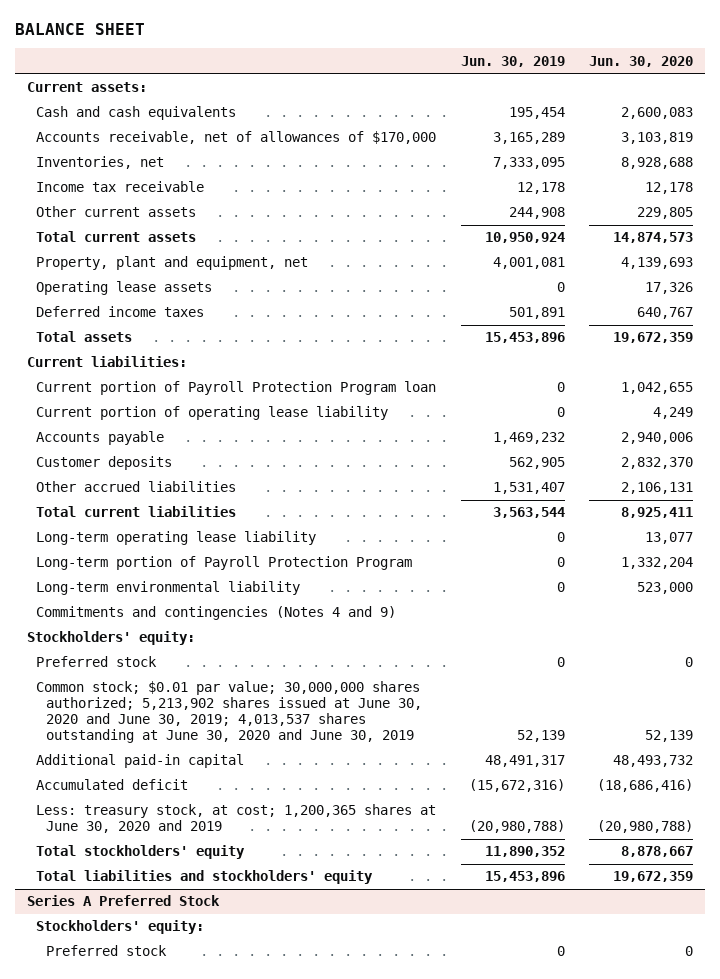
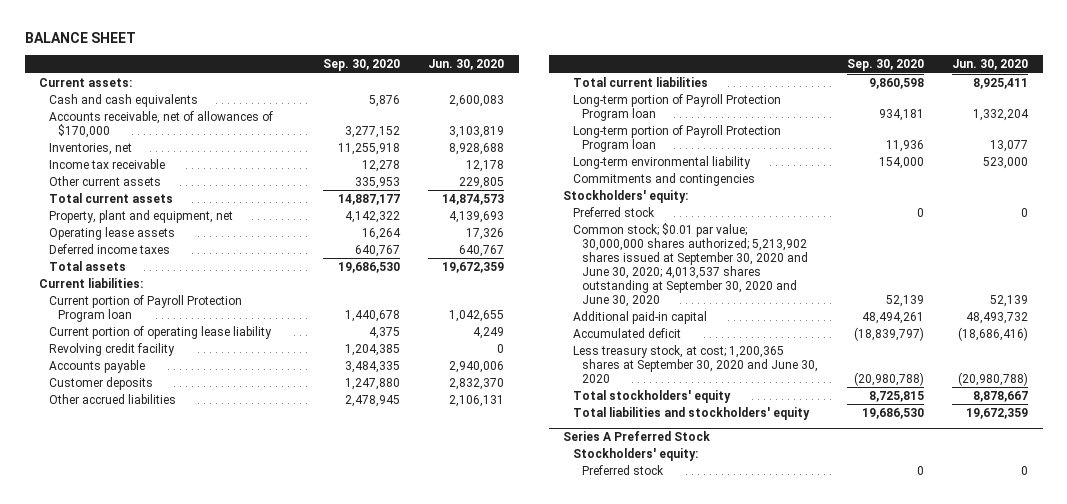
[460,55,565,67] Jun. 30, 2019 -> none
none -> [322,59,400,72] Sep. 30, 2020
none -> [48,342,175,356] Revolving credit facility
[36,531,317,546] Long-term operating lease liability -> none
none -> [572,93,781,121] Long-term portion of Payroll Protection Program loan
[36,556,413,571] Long-term portion of Payroll Protection Program -> [572,124,781,152] Long-term portion of Payroll Protection Program loan
[620,557,693,570] 1,332,204 -> [990,139,1029,152] 13,077
[36,606,397,621] Commitments and contingencies (Notes 4 and 9) -> [572,172,755,186] Commitments and contingencies
[36,681,422,743] Common stock; $0.01 par value; 30,000,000 shares authorized; 5,213,902 shares issued at June 30, 2020 and June 30, 2019; 4,013,537 shares outstanding at June 30, 2020 and June 30, 2019 -> [572,222,809,308] Common stock; $0.01 par value; 30,000,000 shares authorized; 5,213,902 shares issued at September 30, 2020 and June 30, 2020; 4,013,537 shares outstanding at September 30, 2020 and June 30, 2020
[36,804,437,834] Less: treasury stock, at cost; 1,200,365 shares at June 30, 2020 and 2019 -> [572,344,819,383] Less treasury stock, at cost; 1,200,365 shares at September 30, 2020 and June 30, 2020

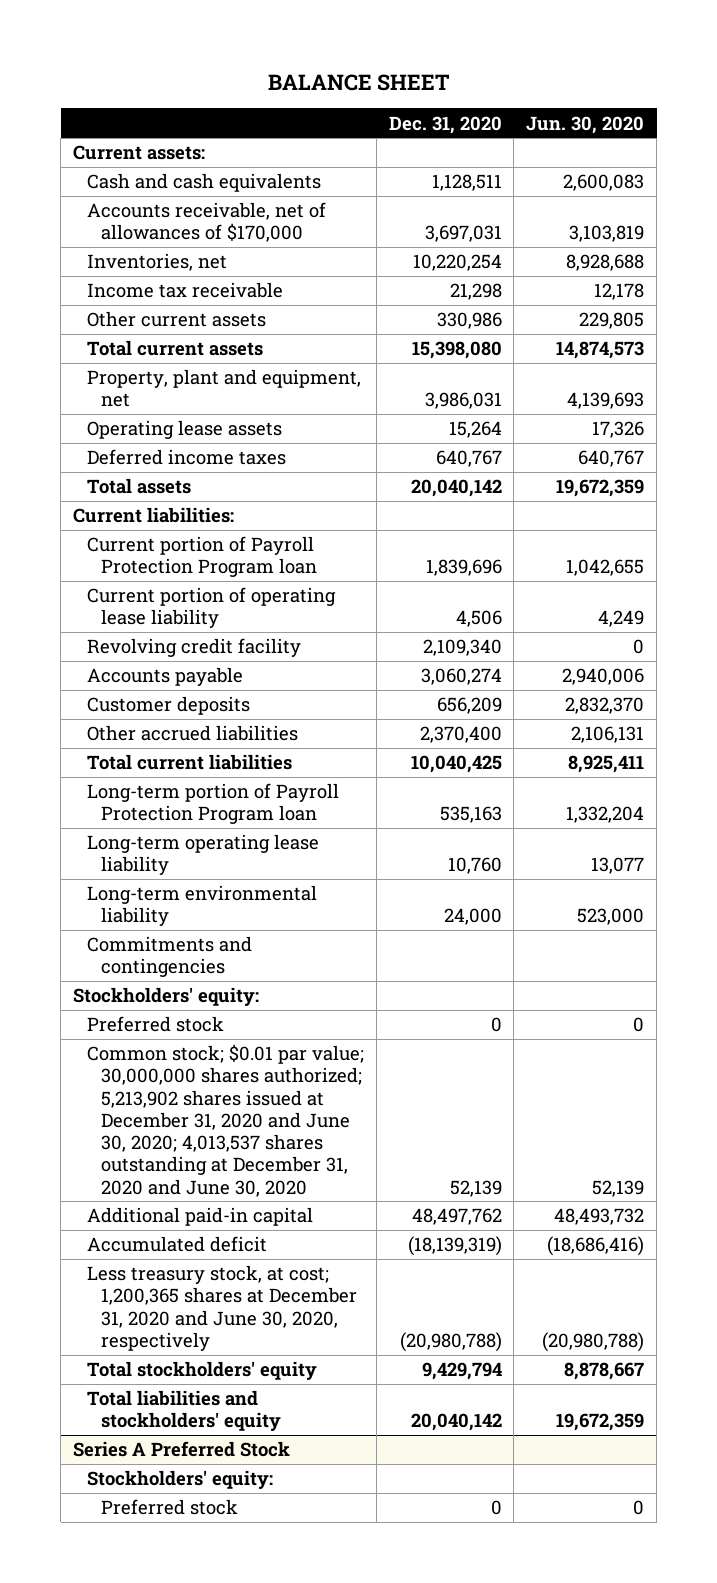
[322,59,400,72] Sep. 30, 2020 -> none
none -> [388,115,502,134] Dec. 31, 2020
[572,124,781,152] Long-term portion of Payroll Protection Program loan -> [86,834,319,876] Long-term operating lease liability
[572,222,809,308] Common stock; $0.01 par value; 30,000,000 shares authorized; 5,213,902 shares issued at September 30, 2020 and June 30, 2020; 4,013,537 shares outstanding at September 30, 2020 and June 30, 2020 -> [86,1044,364,1197] Common stock; $0.01 par value; 30,000,000 shares authorized; 5,213,902 shares issued at December 31, 2020 and June 30, 2020; 4,013,537 shares outstanding at December 31, 2020 and June 30, 2020
[572,344,819,383] Less treasury stock, at cost; 1,200,365 shares at September 30, 2020 and June 30, 2020 -> [86,1265,357,1351] Less treasury stock, at cost; 1,200,365 shares at December 31, 2020 and June 30, 2020, respectively

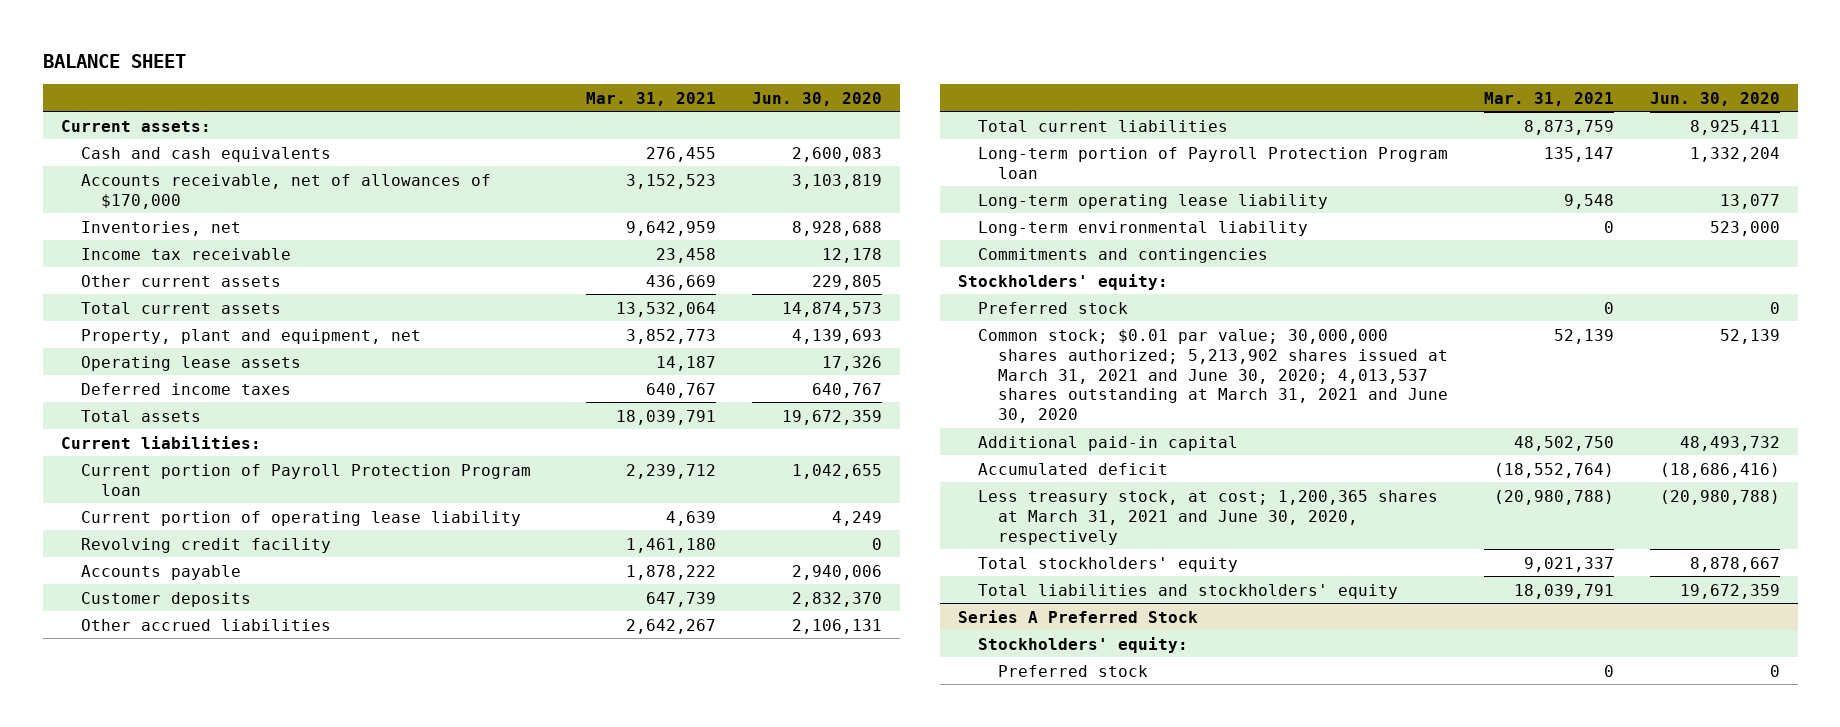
[388,115,502,134] Dec. 31, 2020 -> none
none -> [586,91,717,106] Mar. 31, 2021
[86,1044,364,1197] Common stock; $0.01 par value; 30,000,000 shares authorized; 5,213,902 shares issued at December 31, 2020 and June 30, 2020; 4,013,537 shares outstanding at December 31, 2020 and June 30, 2020 -> [978,328,1449,424] Common stock; $0.01 par value; 30,000,000 shares authorized; 5,213,902 shares issued at March 31, 2021 and June 30, 2020; 4,013,537 shares outstanding at March 31, 2021 and June 30, 2020
[86,1265,357,1351] Less treasury stock, at cost; 1,200,365 shares at December 31, 2020 and June 30, 2020, respectively -> [978,489,1439,545] Less treasury stock, at cost; 1,200,365 shares at March 31, 2021 and June 30, 2020, respectively

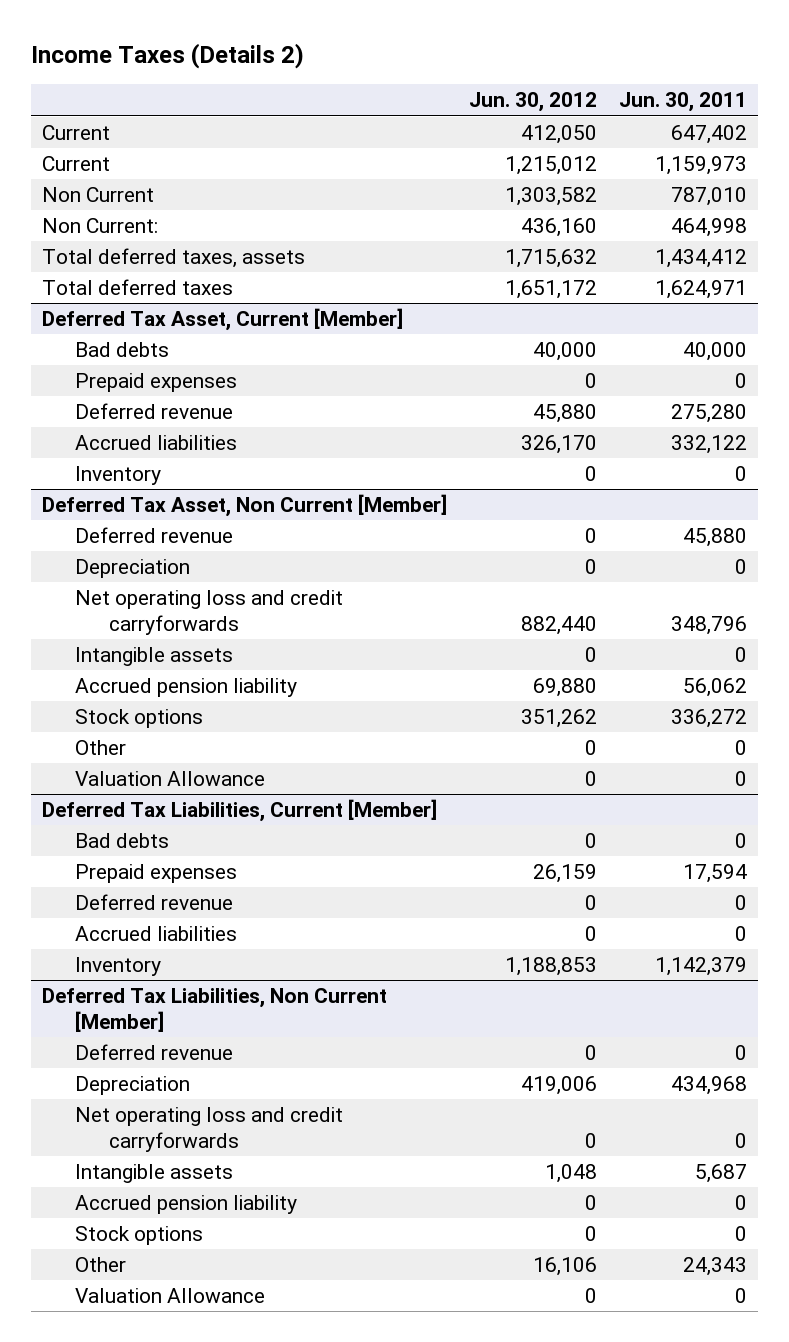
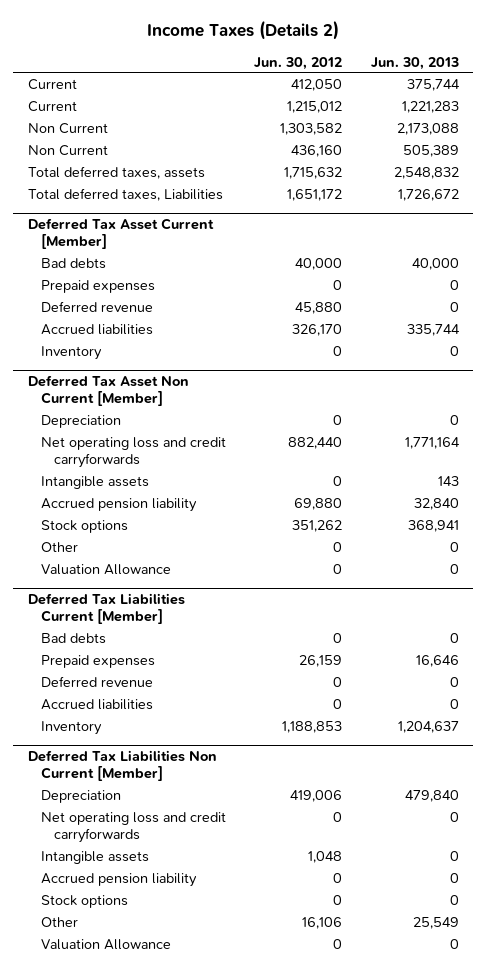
[619,92,748,113] Jun. 30, 2011 -> none
none -> [370,56,459,70] Jun. 30, 2013
[41,218,158,234] Non Current: -> [27,144,108,156] Non Current
[41,279,233,296] Total deferred taxes -> [27,187,223,201] Total deferred taxes, Liabilities
[41,308,403,332] Deferred Tax Asset, Current [Member] -> [27,218,214,250] Deferred Tax Asset Current [Member]
[75,527,234,544] Deferred revenue -> none
[41,494,447,518] Deferred Tax Asset, Non Current [Member] -> [27,375,189,407] Deferred Tax Asset Non Current [Member]
[41,799,437,823] Deferred Tax Liabilities, Current [Member] -> [27,593,185,625] Deferred Tax Liabilities Current [Member]
[75,1044,234,1061] Deferred revenue -> none
[41,988,387,1032] Deferred Tax Liabilities, Non Current [Member] -> [27,750,217,782] Deferred Tax Liabilities Non Current [Member]

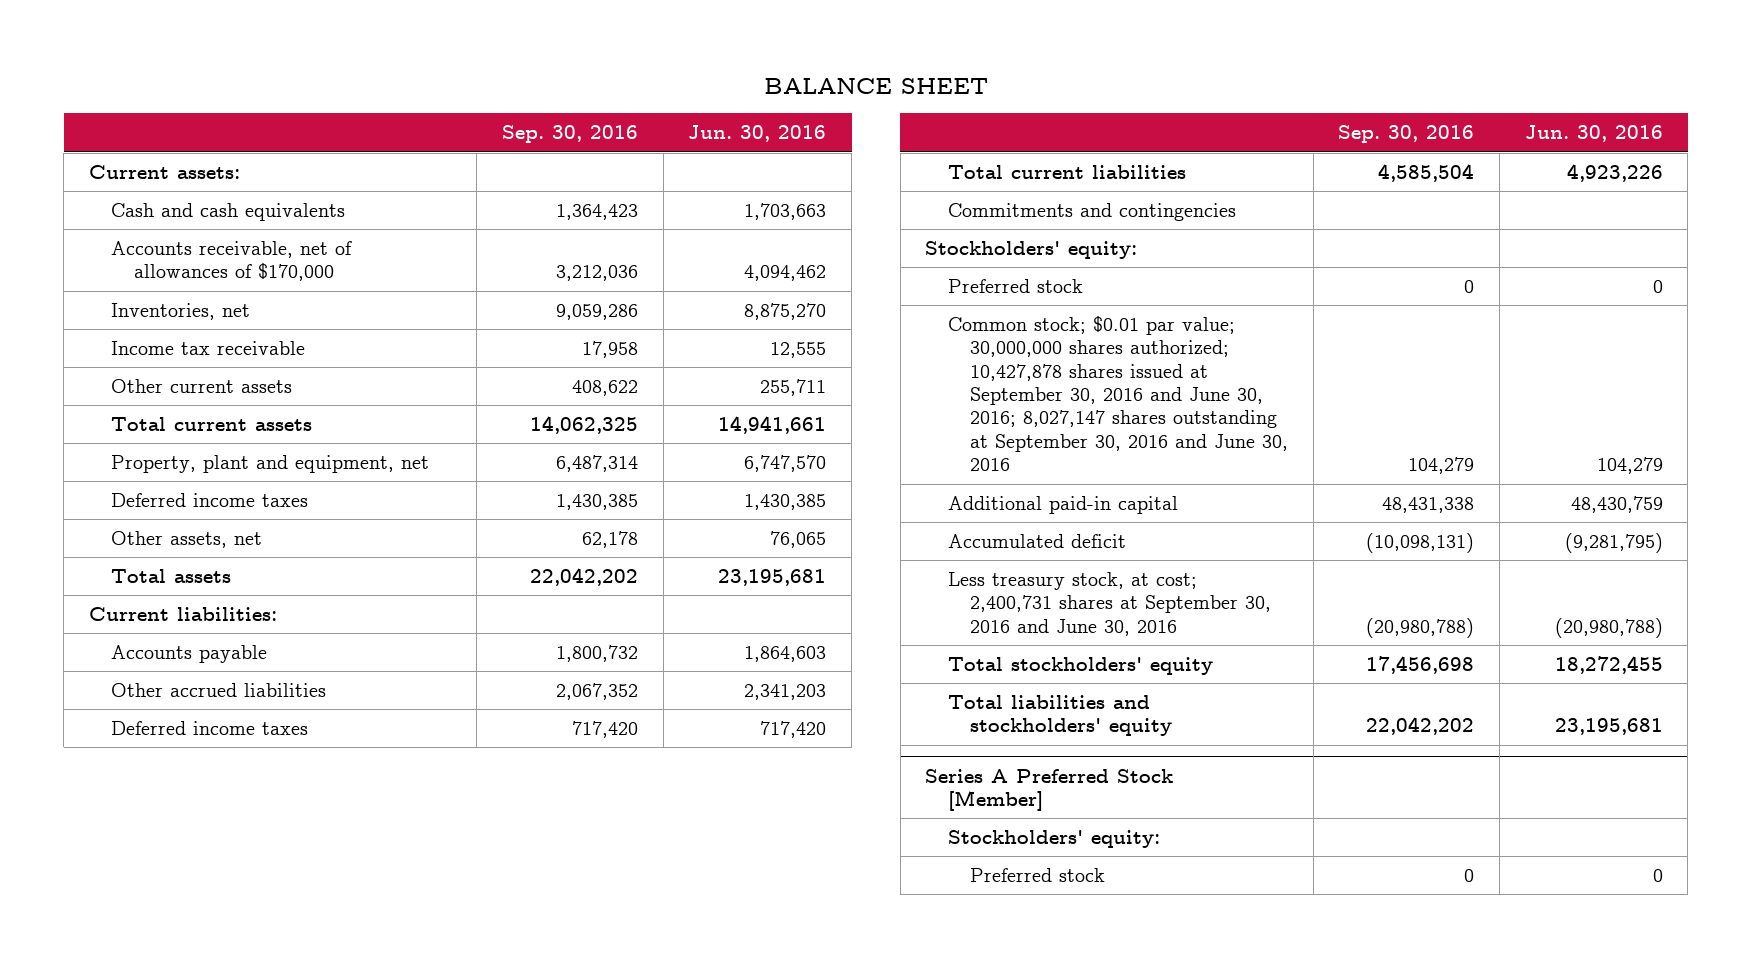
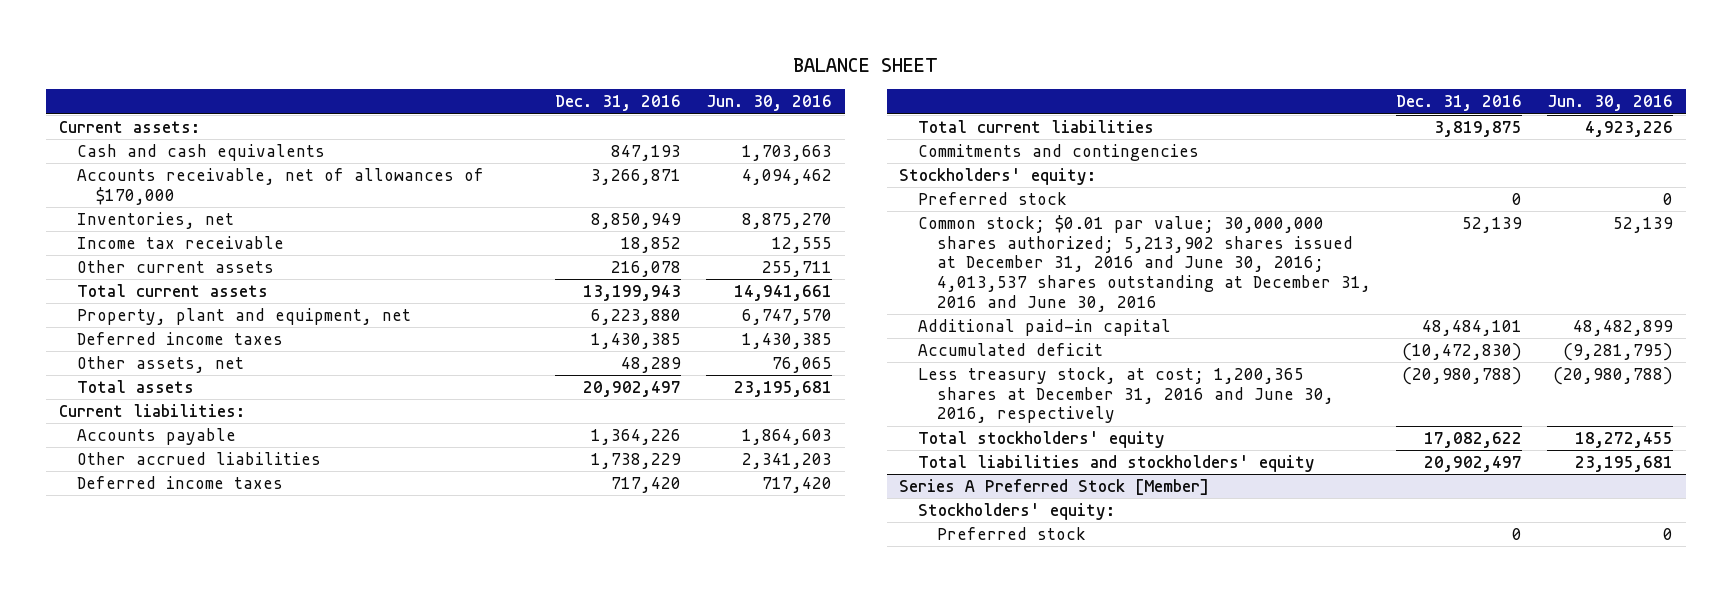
[502,125,639,144] Sep. 30, 2016 -> none
none -> [555,95,682,112] Dec. 31, 2016
[947,315,1288,472] Common stock; $0.01 par value; 30,000,000 shares authorized; 10,427,878 shares issued at September 30, 2016 and June 30, 2016; 8,027,147 shares outstanding at September 30, 2016 and June 30, 2016 -> [918,214,1372,312] Common stock; $0.01 par value; 30,000,000 shares authorized; 5,213,902 shares issued at December 31, 2016 and June 30, 2016; 4,013,537 shares outstanding at December 31, 2016 and June 30, 2016
[1596,457,1663,475] 104,279 -> [1613,216,1674,233] 52,139
[1570,495,1663,513] 48,430,759 -> [1573,319,1674,336] 48,482,899
[947,571,1271,636] Less treasury stock, at cost; 2,400,731 shares at September 30, 2016 and June 30, 2016 -> [918,366,1335,424] Less treasury stock, at cost; 1,200,365 shares at December 31, 2016 and June 30, 2016, respectively

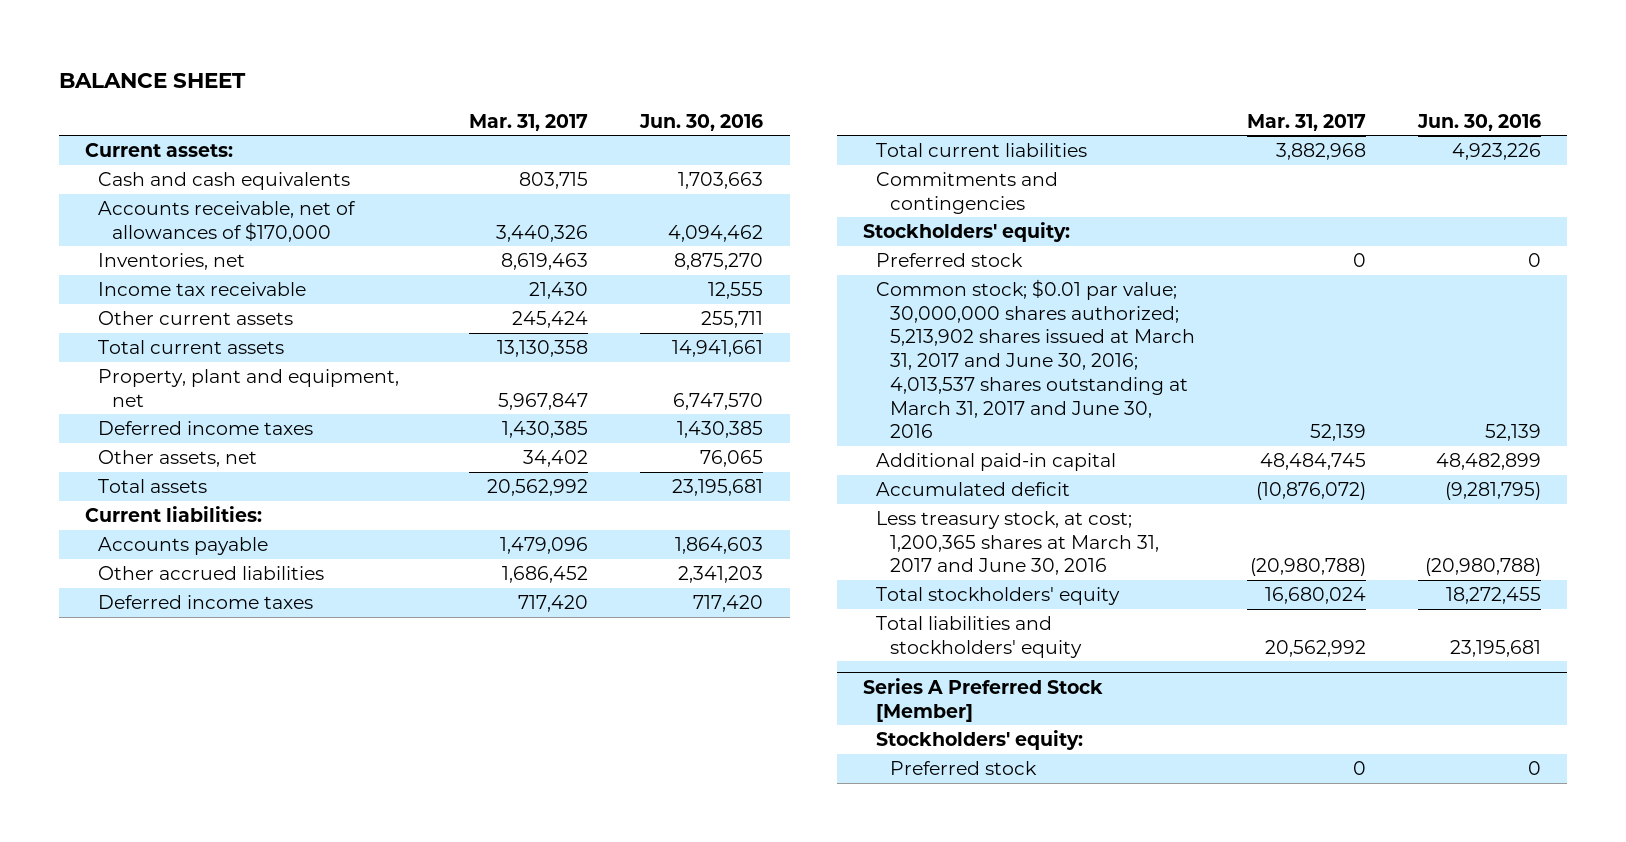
[555,95,682,112] Dec. 31, 2016 -> none
none -> [469,113,589,131] Mar. 31, 2017
[918,214,1372,312] Common stock; $0.01 par value; 30,000,000 shares authorized; 5,213,902 shares issued at December 31, 2016 and June 30, 2016; 4,013,537 shares outstanding at December 31, 2016 and June 30, 2016 -> [876,278,1195,439] Common stock; $0.01 par value; 30,000,000 shares authorized; 5,213,902 shares issued at March 31, 2017 and June 30, 2016; 4,013,537 shares outstanding at March 31, 2017 and June 30, 2016
[918,366,1335,424] Less treasury stock, at cost; 1,200,365 shares at December 31, 2016 and June 30, 2016, respectively -> [876,510,1159,576] Less treasury stock, at cost; 1,200,365 shares at March 31, 2017 and June 30, 2016

